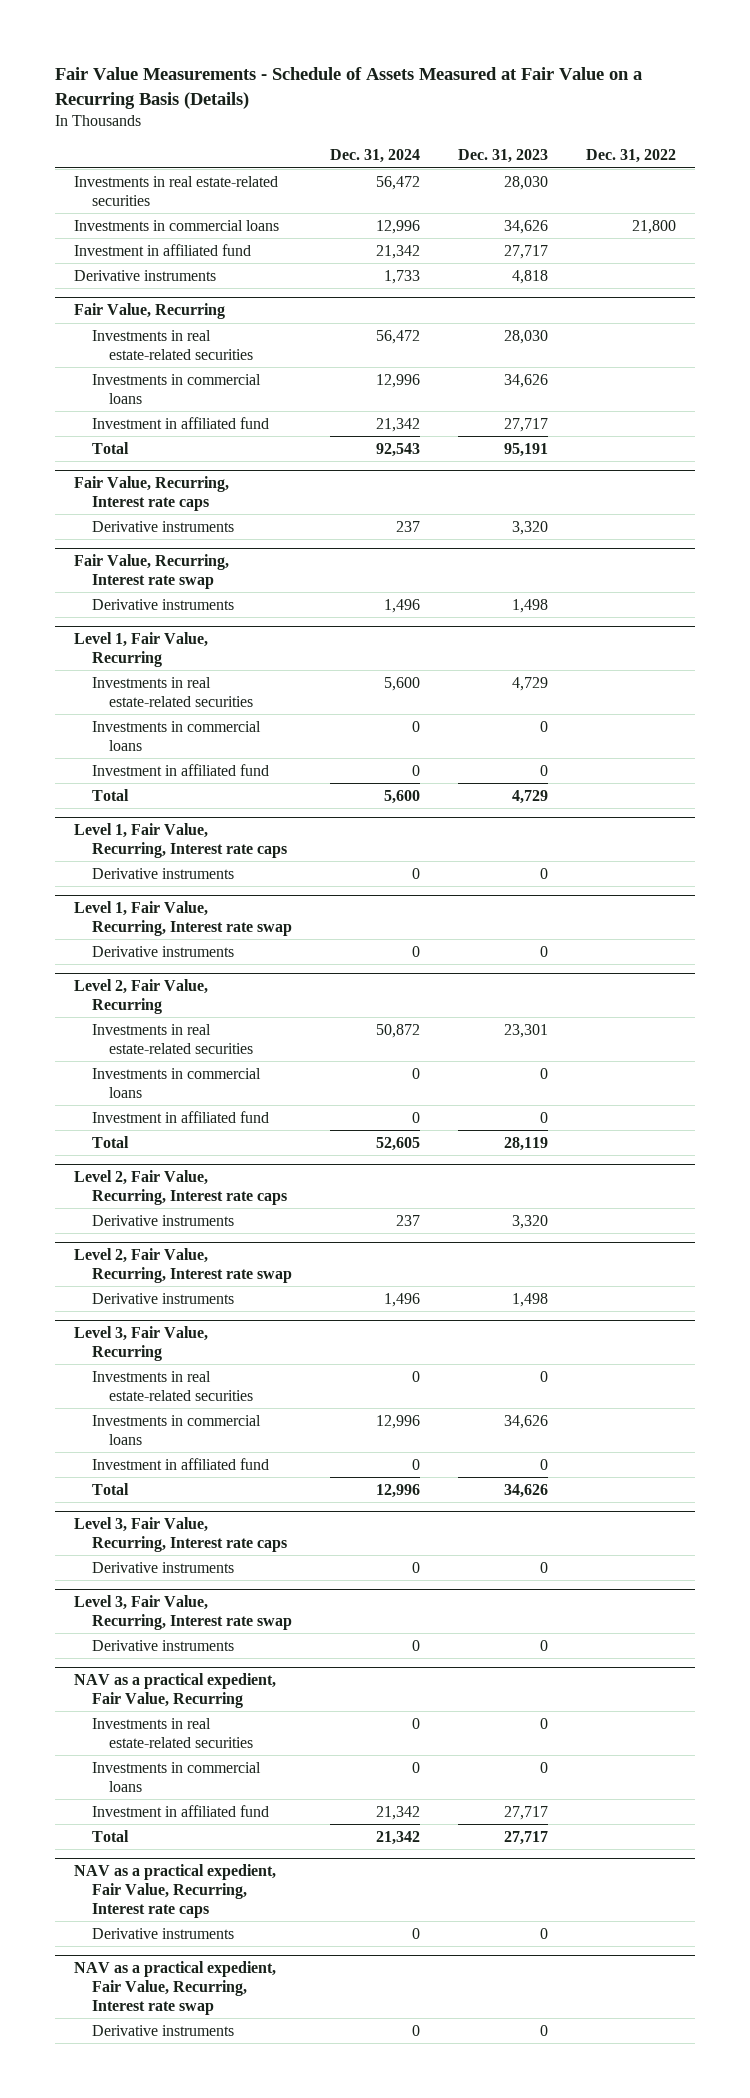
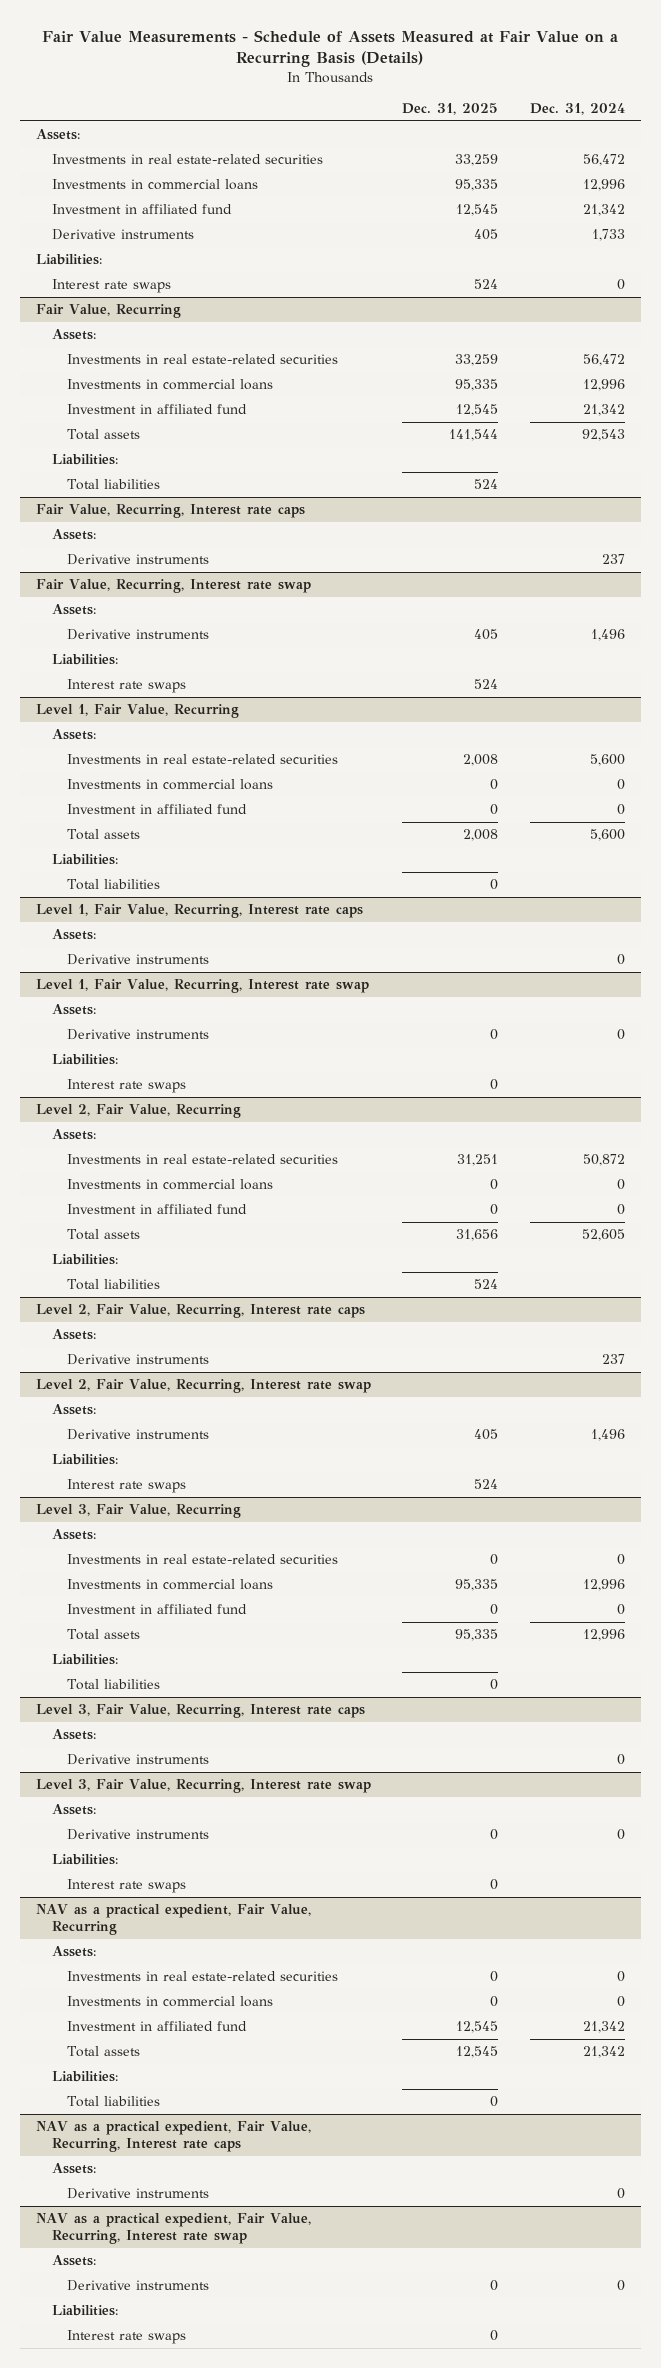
[457,149,548,164] Dec. 31, 2023 -> none
[586,149,677,164] Dec. 31, 2022 -> none
none -> [402,103,499,116] Dec. 31, 2025
none -> [36,129,81,141] Assets:
none -> [36,254,103,266] Liabilities:
none -> [51,279,171,294] Interest rate swaps
none -> [51,329,96,341] Assets:
[91,441,129,454] Total -> [67,429,141,441] Total assets
none -> [51,454,118,466] Liabilities:
none -> [67,479,161,491] Total liabilities
none -> [51,529,96,541] Assets:
none -> [51,604,96,616] Assets:
none -> [51,654,118,666] Liabilities:
none -> [67,679,187,694] Interest rate swaps
none -> [51,729,96,741] Assets:
[91,788,129,801] Total -> [67,829,141,841] Total assets
none -> [51,854,118,866] Liabilities:
none -> [67,879,161,891] Total liabilities
none -> [51,929,96,941] Assets:
none -> [51,1004,96,1016] Assets:
none -> [51,1054,118,1066] Liabilities:
none -> [67,1079,187,1094] Interest rate swaps
none -> [51,1129,96,1141] Assets:
[91,1135,129,1148] Total -> [67,1229,141,1241] Total assets
none -> [51,1254,118,1266] Liabilities:
none -> [67,1279,161,1291] Total liabilities
none -> [51,1329,96,1341] Assets:
none -> [51,1404,96,1416] Assets:
none -> [51,1454,118,1466] Liabilities:
none -> [67,1479,187,1494] Interest rate swaps
none -> [51,1529,96,1541] Assets:
[91,1482,129,1495] Total -> [67,1629,141,1641] Total assets
none -> [51,1654,118,1666] Liabilities:
none -> [67,1679,161,1691] Total liabilities
none -> [51,1729,96,1741] Assets:
none -> [51,1804,96,1816] Assets:
none -> [51,1854,118,1866] Liabilities:
none -> [67,1879,187,1894] Interest rate swaps
none -> [51,1946,96,1958] Assets:
[91,1829,129,1842] Total -> [67,2046,141,2058] Total assets
none -> [51,2071,118,2083] Liabilities:
none -> [67,2096,161,2108] Total liabilities
none -> [51,2163,96,2175] Assets:
none -> [51,2255,96,2267] Assets:
none -> [51,2305,118,2317] Liabilities:
none -> [67,2330,187,2345] Interest rate swaps

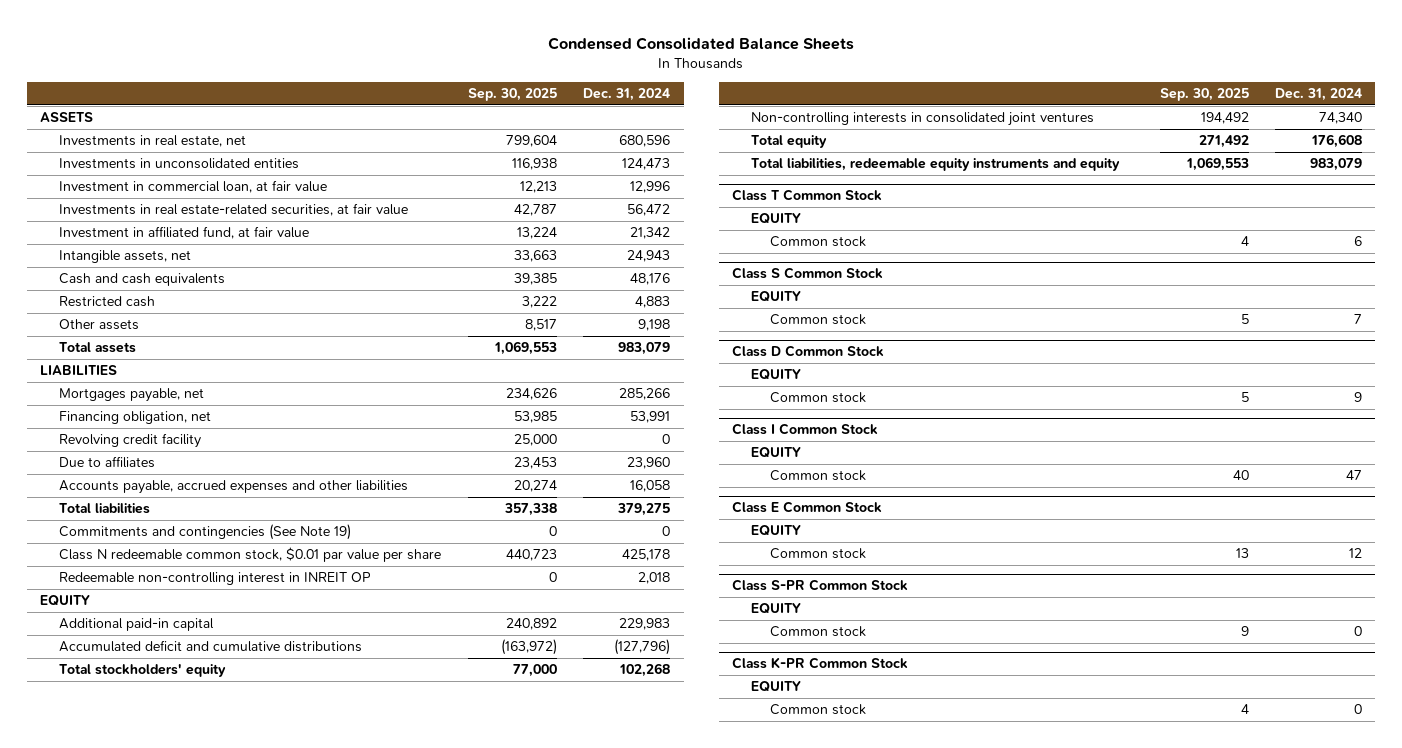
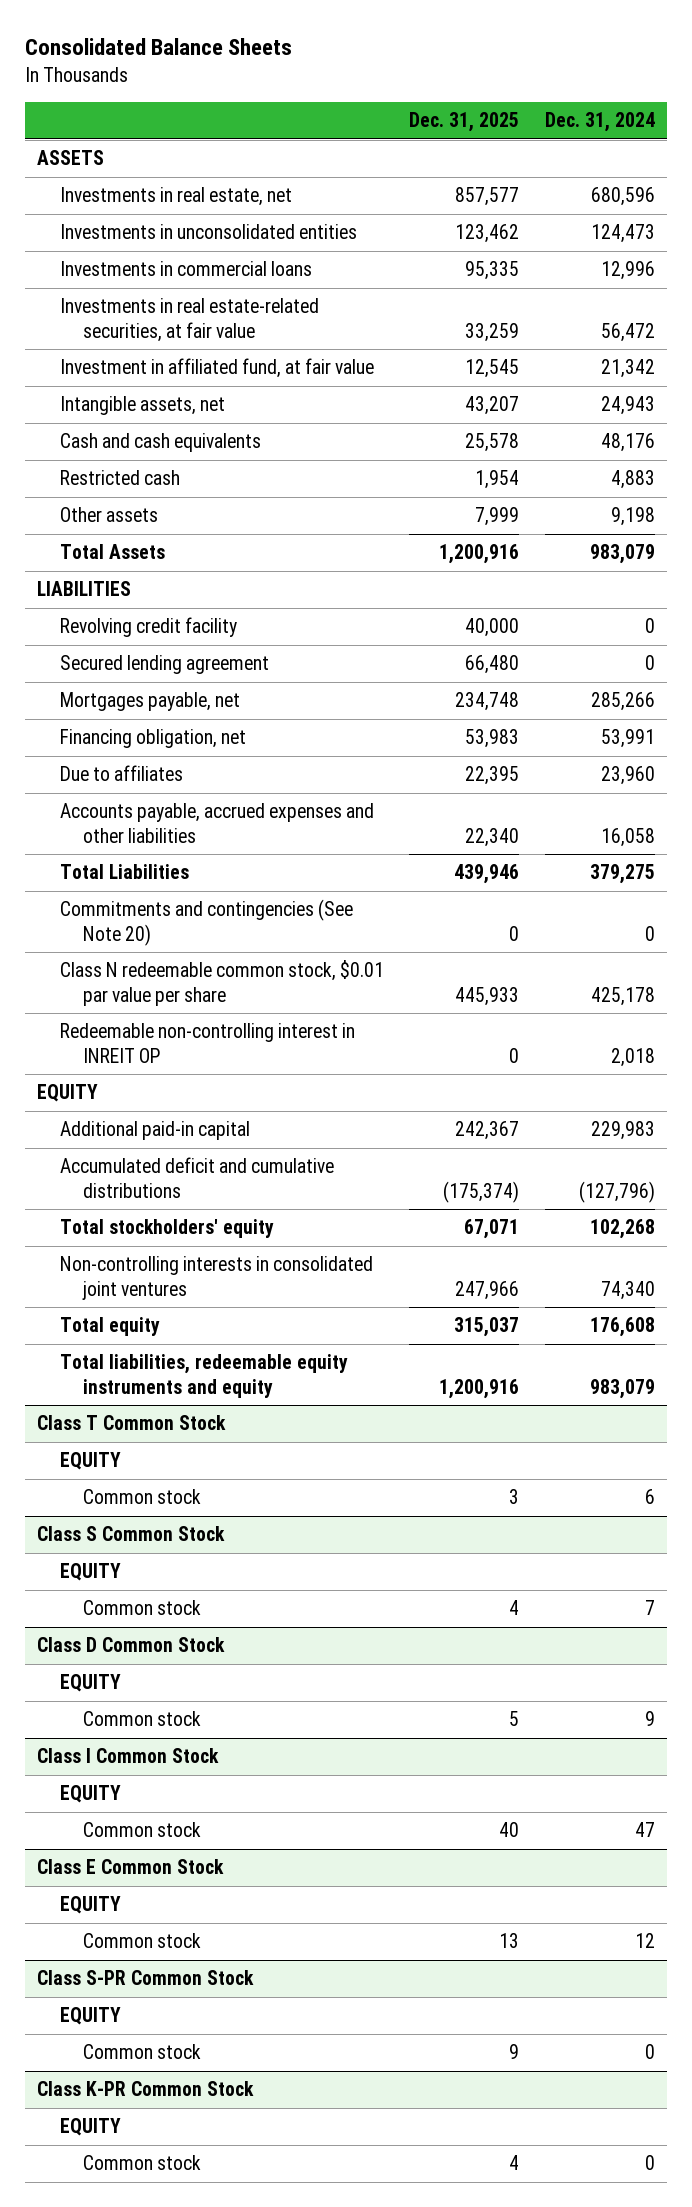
[548,36,855,50] Condensed Consolidated Balance Sheets -> [24,38,292,56] Consolidated Balance Sheets
[467,87,557,101] Sep. 30, 2025 -> none
none -> [409,112,520,133] Dec. 31, 2025
[59,180,328,194] Investment in commercial loan, at fair value -> [60,261,313,277] Investments in commercial loans
[59,342,137,354] Total assets -> [60,544,166,560] Total Assets
[59,433,202,449] Revolving credit facility -> [60,617,238,638] Revolving credit facility
none -> [60,655,270,675] Secured lending agreement
[59,503,151,515] Total liabilities -> [60,864,190,880] Total Liabilities
[59,524,352,541] Commitments and contingencies (See Note 19) -> [60,899,354,946] Commitments and contingencies (See Note 20)

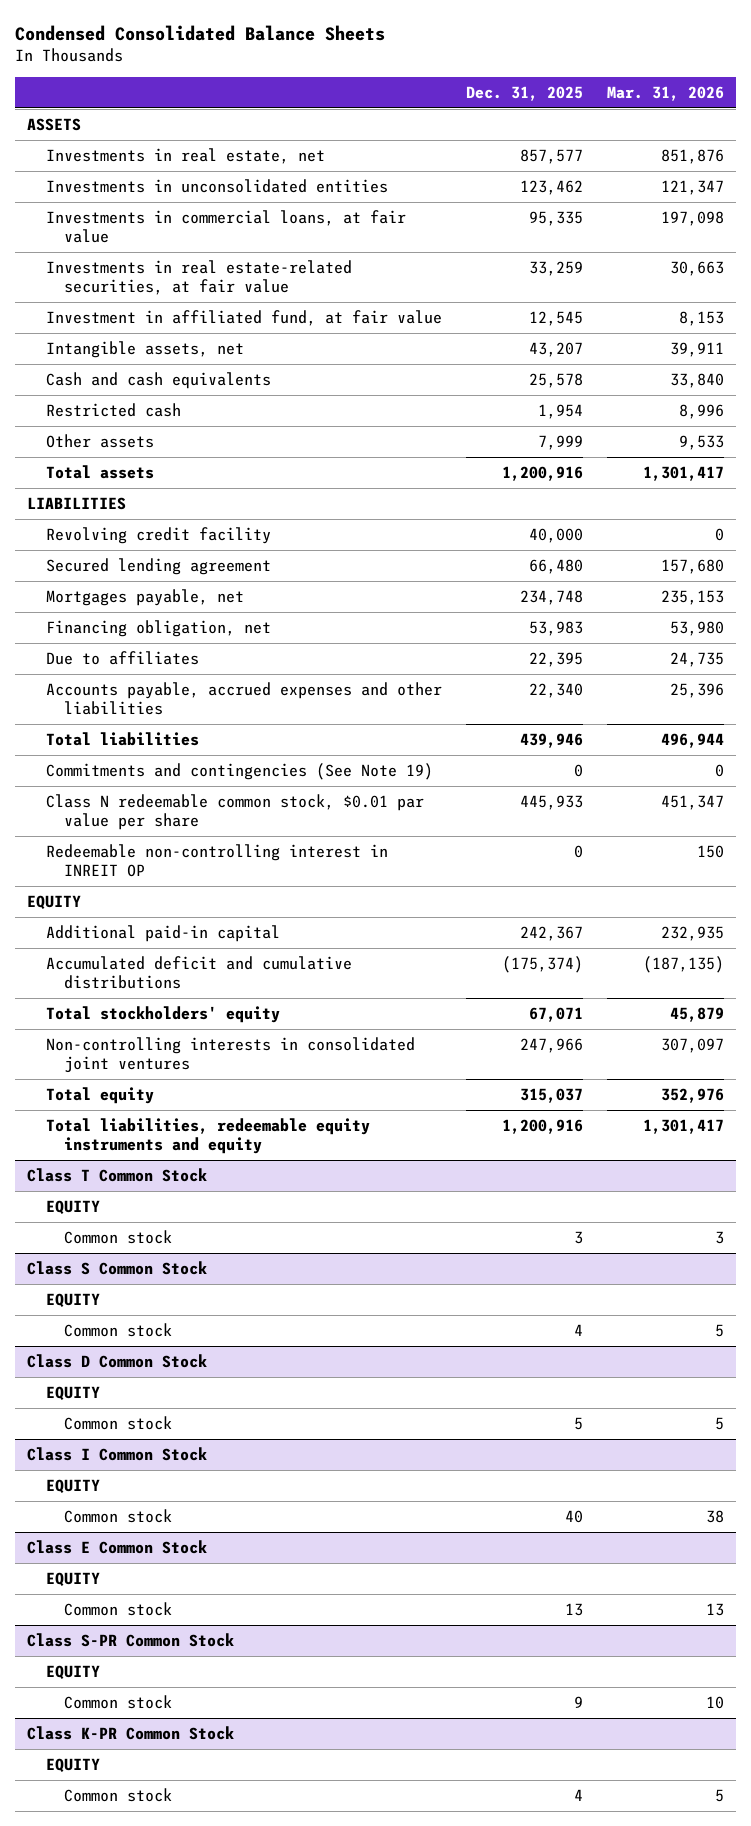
[24,38,292,56] Consolidated Balance Sheets -> [15,24,386,41] Condensed Consolidated Balance Sheets
[544,112,655,133] Dec. 31, 2024 -> none
none -> [606,85,724,101] Mar. 31, 2026
[60,261,313,277] Investments in commercial loans -> [45,209,406,243] Investments in commercial loans, at fair value
[60,544,166,560] Total Assets -> [45,464,154,479] Total assets
[60,864,190,880] Total Liabilities -> [45,731,199,746] Total liabilities
[60,899,354,946] Commitments and contingencies (See Note 20) -> [45,762,433,780] Commitments and contingencies (See Note 19)

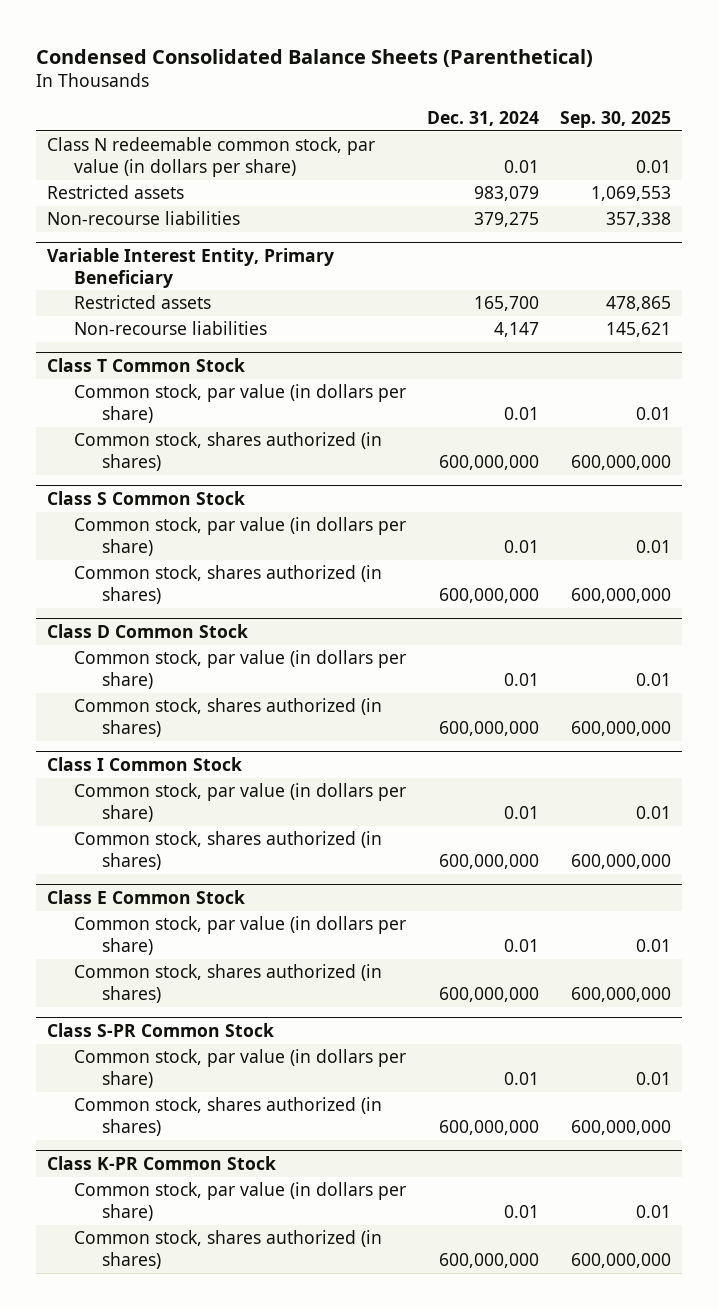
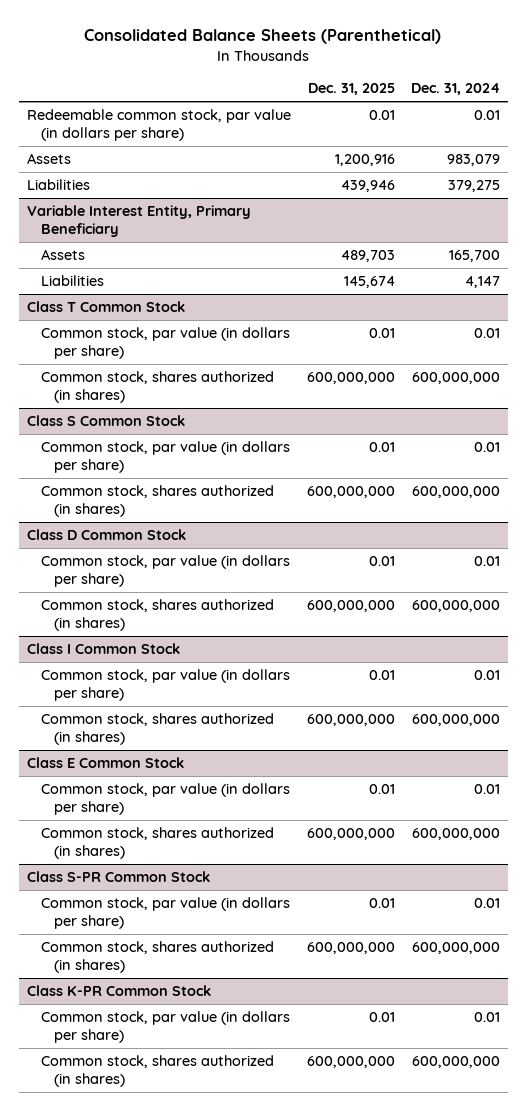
[36,48,594,67] Condensed Consolidated Balance Sheets (Parenthetical) -> [84,29,442,45] Consolidated Balance Sheets (Parenthetical)
[560,111,672,129] Sep. 30, 2025 -> none
none -> [307,83,395,96] Dec. 31, 2025
[46,137,375,177] Class N redeemable common stock, par value (in dollars per share) -> [26,109,291,142] Redeemable common stock, par value (in dollars per share)
[46,185,184,200] Restricted assets -> [26,153,71,165] Assets
[46,211,240,226] Non-recourse liabilities -> [26,179,90,191] Liabilities
[74,295,212,310] Restricted assets -> [40,249,85,261] Assets
[74,321,268,336] Non-recourse liabilities -> [40,275,104,287] Liabilities

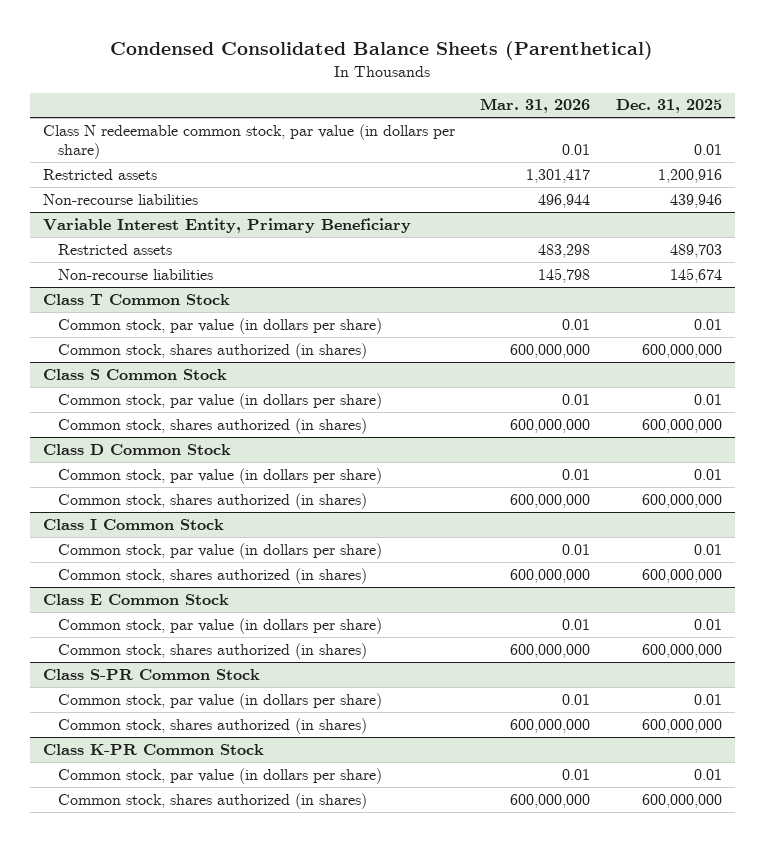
[84,29,442,45] Consolidated Balance Sheets (Parenthetical) -> [110,41,654,61] Condensed Consolidated Balance Sheets (Parenthetical)
[411,83,501,96] Dec. 31, 2024 -> none
none -> [480,98,591,114] Mar. 31, 2026
[26,109,291,142] Redeemable common stock, par value (in dollars per share) -> [42,123,455,160] Class N redeemable common stock, par value (in dollars per share)
[26,153,71,165] Assets -> [42,168,157,180] Restricted assets
[26,179,90,191] Liabilities -> [42,193,198,205] Non-recourse liabilities
[40,249,85,261] Assets -> [57,243,172,255] Restricted assets
[40,275,104,287] Liabilities -> [57,268,213,280] Non-recourse liabilities

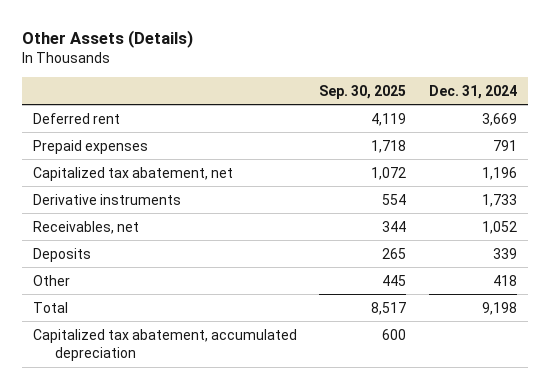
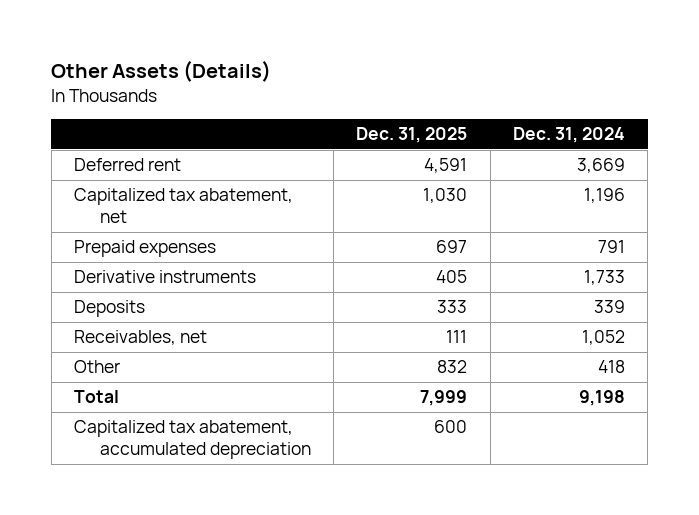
[319,84,407,99] Sep. 30, 2025 -> none
none -> [356,127,468,144] Dec. 31, 2025
[33,139,149,154] Prepaid expenses -> [74,240,217,258] Prepaid expenses
[33,220,140,234] Receivables, net -> [74,330,208,346] Receivables, net

